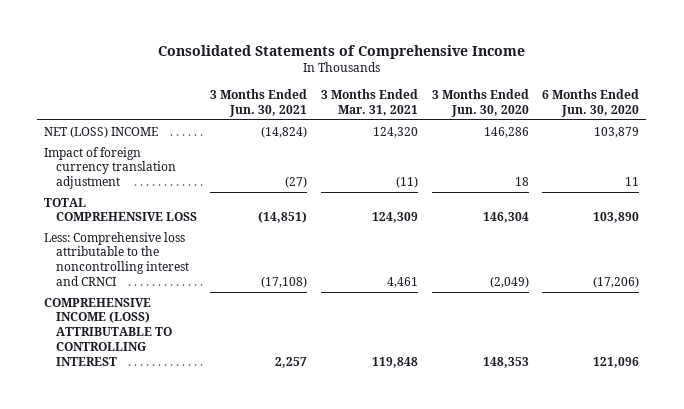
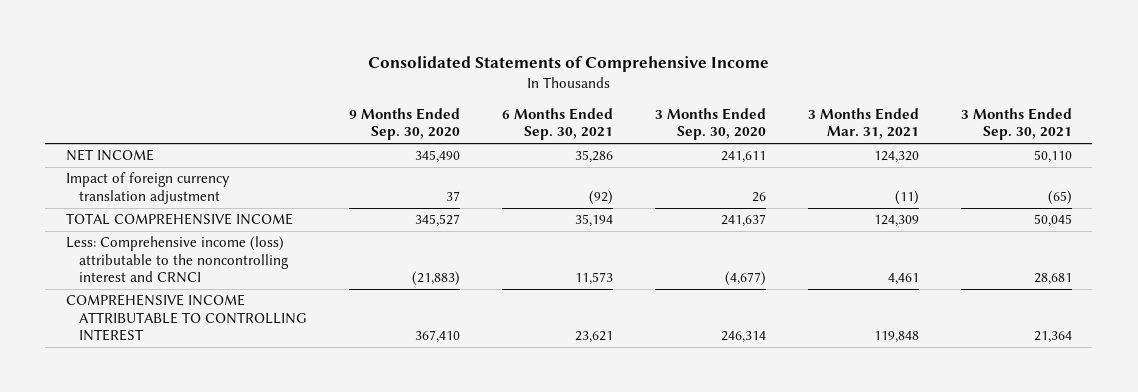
[210,88,308,117] 3 Months Ended Jun. 30, 2021 -> none
[431,88,529,117] 3 Months Ended Jun. 30, 2020 -> none
[542,88,640,117] 6 Months Ended Jun. 30, 2020 -> none
none -> [349,108,461,141] 9 Months Ended Sep. 30, 2020
none -> [502,108,614,141] 6 Months Ended Sep. 30, 2021
none -> [654,108,766,141] 3 Months Ended Sep. 30, 2020
none -> [960,108,1072,141] 3 Months Ended Sep. 30, 2021
[44,125,159,138] NET (LOSS) INCOME -> [65,149,154,162] NET INCOME
[44,197,197,222] TOTAL COMPREHENSIVE LOSS -> [65,213,293,226] TOTAL COMPREHENSIVE INCOME
[44,231,189,287] Less: Comprehensive loss attributable to the noncontrolling interest and CRNCI -> [65,236,290,284] Less: Comprehensive income (loss) attributable to the noncontrolling interest and CRNCI
[44,297,172,367] COMPREHENSIVE INCOME (LOSS) ATTRIBUTABLE TO CONTROLLING INTEREST -> [65,294,308,342] COMPREHENSIVE INCOME ATTRIBUTABLE TO CONTROLLING INTEREST

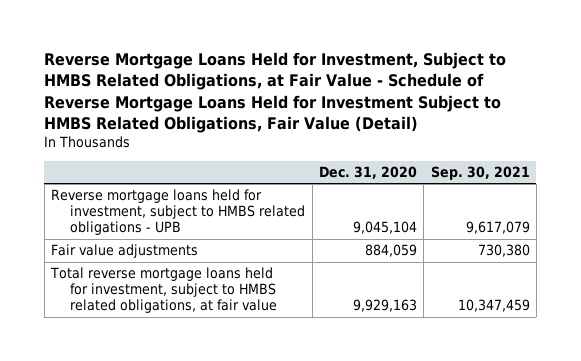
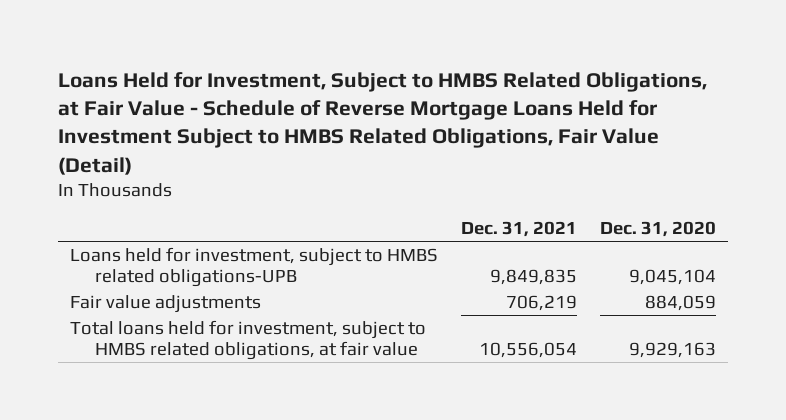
[44,52,507,133] Reverse Mortgage Loans Held for Investment, Subject to HMBS Related Obligations, at Fair Value - Schedule of Reverse Mortgage Loans Held for Investment Subject to HMBS Related Obligations, Fair Value (Detail) -> [58,71,708,175] Loans Held for Investment, Subject to HMBS Related Obligations, at Fair Value - Schedule of Reverse Mortgage Loans Held for Investment Subject to HMBS Related Obligations, Fair Value (Detail)
[430,165,530,180] Sep. 30, 2021 -> none
none -> [461,220,578,237] Dec. 31, 2021
[51,189,306,236] Reverse mortgage loans held for investment, subject to HMBS related obligations - UPB -> [69,247,438,288] Loans held for investment, subject to HMBS related obligations-UPB
[50,267,278,314] Total reverse mortgage loans held for investment, subject to HMBS related obligations, at fair value -> [69,320,426,361] Total loans held for investment, subject to HMBS related obligations, at fair value

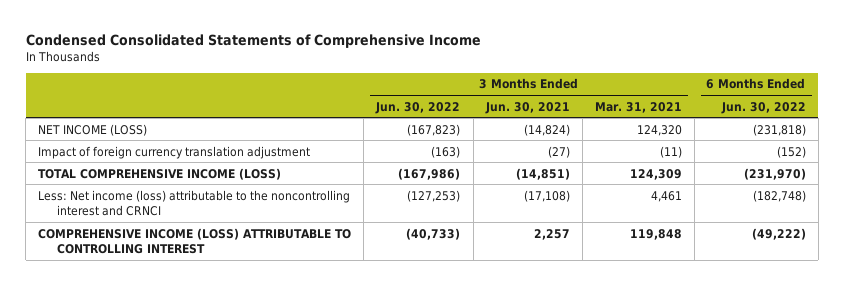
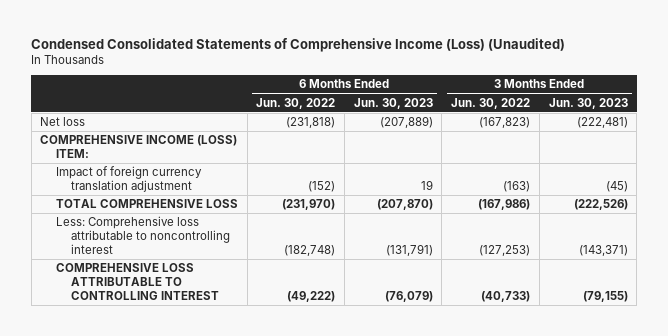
[25,33,481,48] Condensed Consolidated Statements of Comprehensive Income -> [31,37,566,52] Condensed Consolidated Statements of Comprehensive Income (Loss) (Unaudited)
[484,101,570,114] Jun. 30, 2021 -> none
[594,101,682,113] Mar. 31, 2021 -> none
none -> [353,97,433,109] Jun. 30, 2023
none -> [548,97,628,109] Jun. 30, 2023
[38,123,148,136] NET INCOME (LOSS) -> [40,117,86,127] Net loss
none -> [40,135,238,159] COMPREHENSIVE INCOME (LOSS) ITEM:
[38,167,282,180] TOTAL COMPREHENSIVE INCOME (LOSS) -> [55,199,238,209] TOTAL COMPREHENSIVE LOSS
[38,189,351,217] Less: Net income (loss) attributable to the noncontrolling interest and CRNCI -> [55,216,231,255] Less: Comprehensive loss attributable to noncontrolling interest
[38,227,352,255] COMPREHENSIVE INCOME (LOSS) ATTRIBUTABLE TO CONTROLLING INTEREST -> [55,263,220,301] COMPREHENSIVE LOSS ATTRIBUTABLE TO CONTROLLING INTEREST

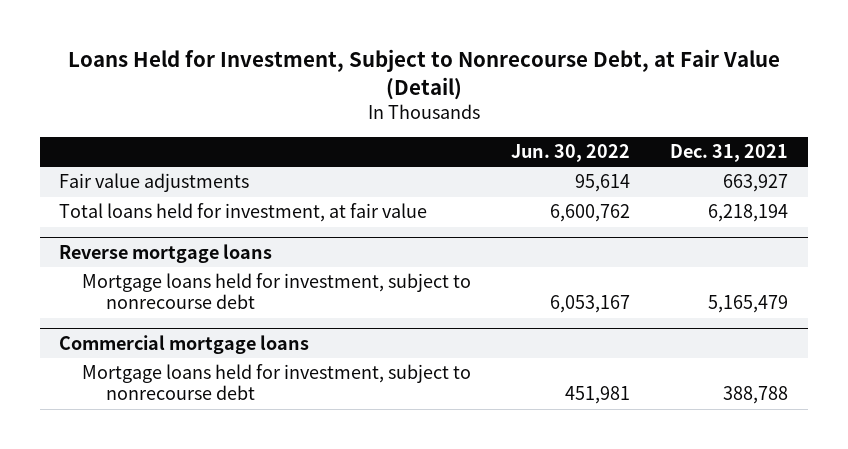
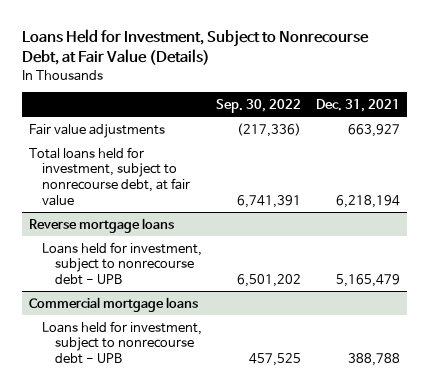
[67,49,780,100] Loans Held for Investment, Subject to Nonrecourse Debt, at Fair Value (Detail) -> [22,29,370,66] Loans Held for Investment, Subject to Nonrecourse Debt, at Fair Value (Details)
[511,144,631,163] Jun. 30, 2022 -> none
none -> [216,99,302,114] Sep. 30, 2022
[59,203,428,223] Total loans held for investment, at fair value -> [29,146,190,206] Total loans held for investment, subject to nonrecourse debt, at fair value
[82,273,472,310] Mortgage loans held for investment, subject to nonrecourse debt -> [41,241,202,286] Loans held for investment, subject to nonrecourse debt - UPB
[82,364,472,401] Mortgage loans held for investment, subject to nonrecourse debt -> [41,320,202,365] Loans held for investment, subject to nonrecourse debt - UPB

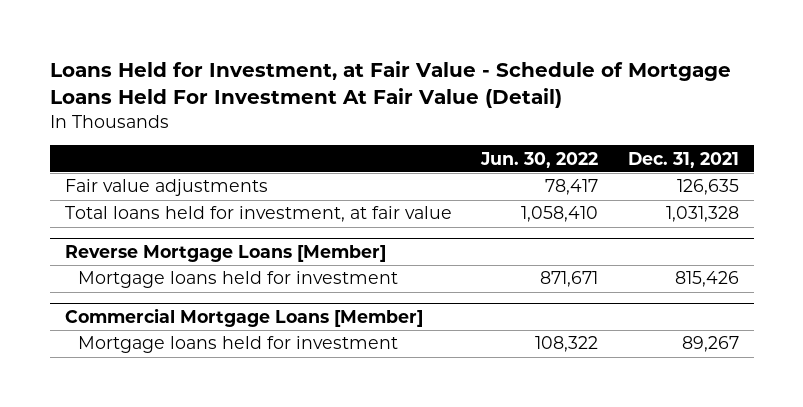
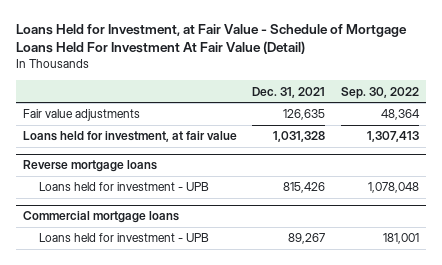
[480,151,599,168] Jun. 30, 2022 -> none
none -> [340,86,419,99] Sep. 30, 2022
[64,206,452,223] Total loans held for investment, at fair value -> [23,131,238,143] Loans held for investment, at fair value
[64,244,386,262] Reverse Mortgage Loans [Member] -> [23,160,158,173] Reverse mortgage loans
[78,271,399,289] Mortgage loans held for investment -> [38,182,209,192] Loans held for investment - UPB
[64,307,423,327] Commercial Mortgage Loans [Member] -> [23,211,180,224] Commercial mortgage loans
[78,336,399,354] Mortgage loans held for investment -> [38,233,209,243] Loans held for investment - UPB

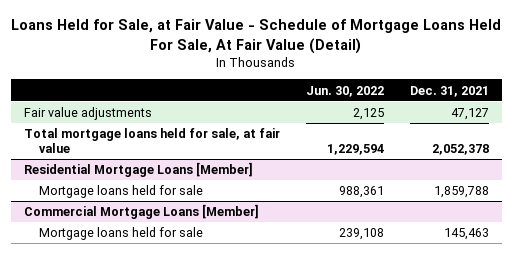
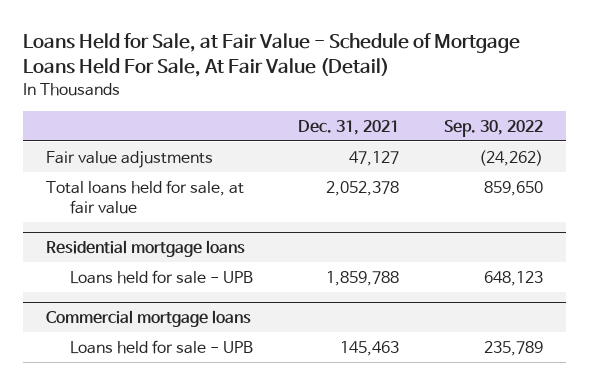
[305,85,384,97] Jun. 30, 2022 -> none
none -> [444,119,544,137] Sep. 30, 2022
[23,128,280,154] Total mortgage loans held for sale, at fair value -> [45,179,244,214] Total loans held for sale, at fair value
[23,162,253,178] Residential Mortgage Loans [Member] -> [45,239,245,257] Residential mortgage loans
[38,185,203,199] Mortgage loans held for sale -> [69,269,253,284] Loans held for sale - UPB
[23,204,259,220] Commercial Mortgage Loans [Member] -> [45,309,251,327] Commercial mortgage loans
[38,227,203,241] Mortgage loans held for sale -> [69,339,253,354] Loans held for sale - UPB

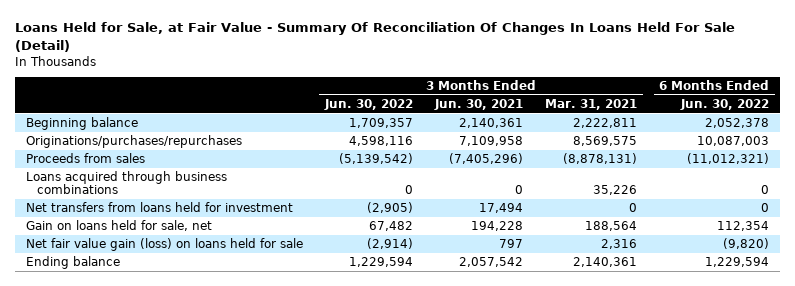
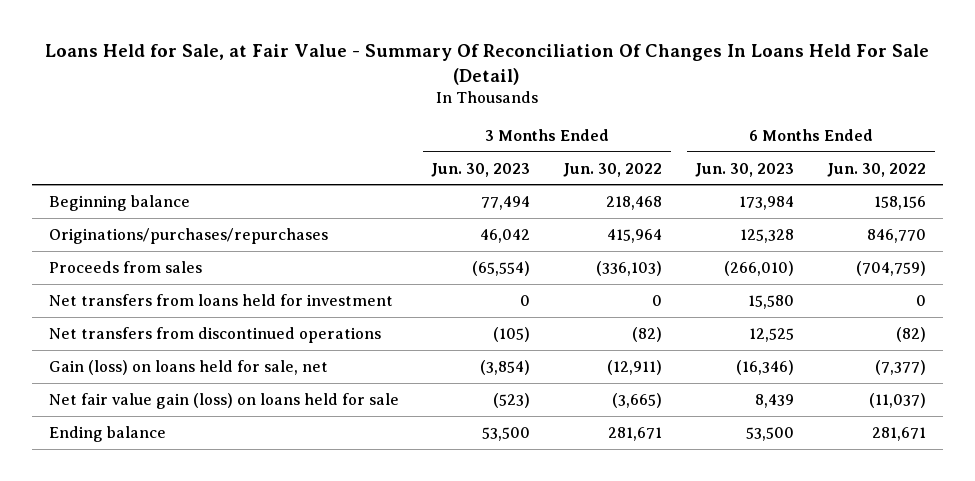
[433,99,523,111] Jun. 30, 2021 -> none
[545,99,638,111] Mar. 31, 2021 -> none
none -> [431,162,531,177] Jun. 30, 2023
none -> [695,162,795,177] Jun. 30, 2023
[25,171,227,195] Loans acquired through business combinations -> none
[348,118,413,129] 1,709,357 -> [606,195,663,210] 218,468
[705,118,770,129] 2,052,378 -> [874,195,927,210] 158,156
[348,136,413,147] 4,598,116 -> [607,228,663,243] 415,964
[697,136,770,147] 10,087,003 -> [867,228,927,243] 846,770
[338,153,413,165] (5,139,542) -> [596,260,663,276] (336,103)
[687,153,770,165] (11,012,321) -> [856,260,927,276] (704,759)
[366,202,413,214] (2,905) -> [652,294,663,306] 0
none -> [48,326,381,343] Net transfers from discontinued operations
[25,220,212,232] Gain on loans held for sale, net -> [48,359,328,375] Gain (loss) on loans held for sale, net
[368,221,413,232] 67,482 -> [607,359,663,375] (12,911)
[717,221,770,232] 112,354 -> [875,359,927,375] (7,377)
[366,238,413,250] (2,914) -> [612,392,663,408] (3,665)
[723,238,770,250] (9,820) -> [869,392,927,408] (11,037)
[348,257,413,268] 1,229,594 -> [608,426,663,441] 281,671
[705,257,770,268] 1,229,594 -> [872,426,927,441] 281,671

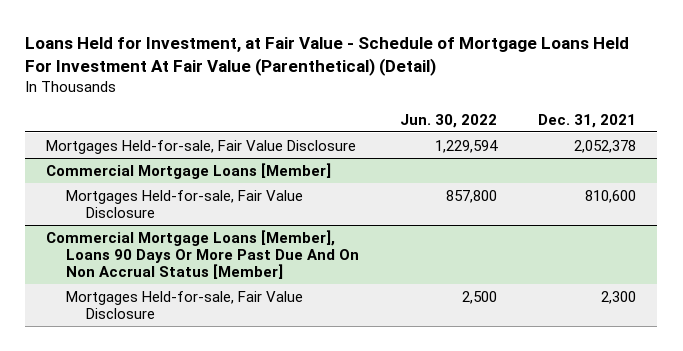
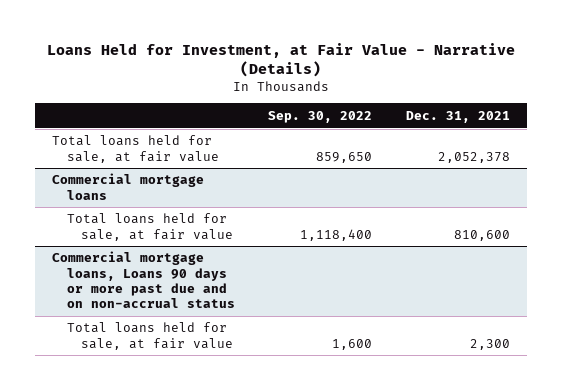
[25,36,630,76] Loans Held for Investment, at Fair Value - Schedule of Mortgage Loans Held For Investment At Fair Value (Parenthetical) (Detail) -> [47,42,516,78] Loans Held for Investment, at Fair Value - Narrative (Details)
[400,113,498,128] Jun. 30, 2022 -> none
none -> [268,110,373,123] Sep. 30, 2022
[46,139,357,154] Mortgages Held-for-sale, Fair Value Disclosure -> [52,135,219,163] Total loans held for sale, at fair value
[46,162,332,179] Commercial Mortgage Loans [Member] -> [52,173,205,200] Commercial mortgage loans
[65,189,303,218] Mortgages Held-for-sale, Fair Value Disclosure -> [66,213,234,241] Total loans held for sale, at fair value
[46,229,359,280] Commercial Mortgage Loans [Member], Loans 90 Days Or More Past Due And On Non Accrual Status [Member] -> [52,251,235,309] Commercial mortgage loans, Loans 90 days or more past due and on non-accrual status
[65,290,303,319] Mortgages Held-for-sale, Fair Value Disclosure -> [66,322,234,350] Total loans held for sale, at fair value

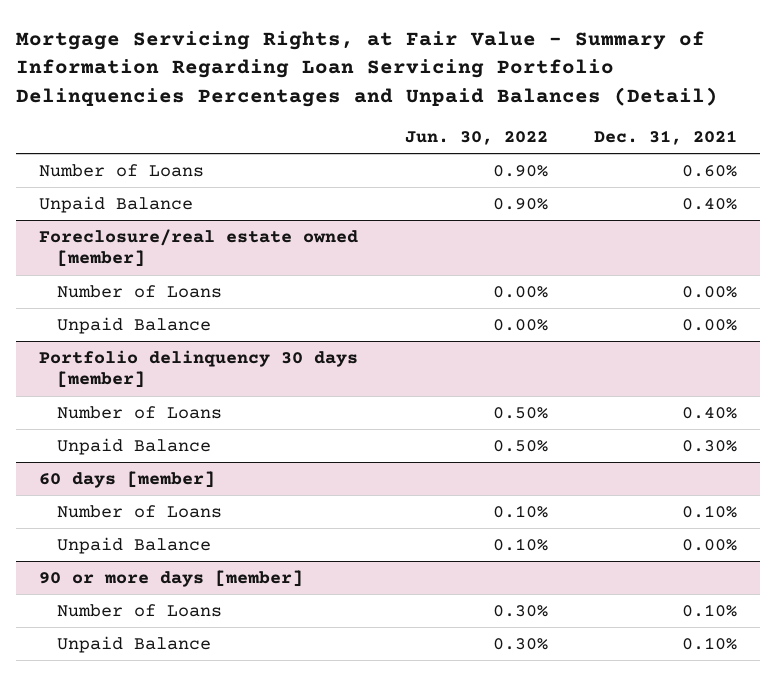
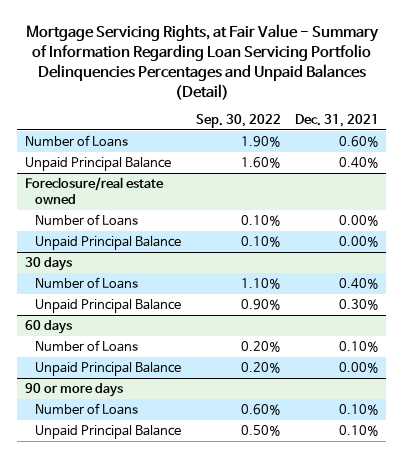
[404,130,548,145] Jun. 30, 2022 -> none
none -> [195,114,281,129] Sep. 30, 2022
[39,195,194,213] Unpaid Balance -> [24,156,171,171] Unpaid Principal Balance
[39,228,359,268] Foreclosure/real estate owned [member] -> [24,176,164,206] Foreclosure/real estate owned
[57,316,212,334] Unpaid Balance -> [35,235,182,250] Unpaid Principal Balance
[39,349,359,389] Portfolio delinquency 30 days [member] -> [24,256,72,271] 30 days
[57,437,212,455] Unpaid Balance -> [35,298,182,313] Unpaid Principal Balance
[39,470,216,488] 60 days [member] -> [24,319,72,334] 60 days
[57,536,212,554] Unpaid Balance -> [35,361,182,376] Unpaid Principal Balance
[39,569,304,587] 90 or more days [member] -> [24,382,123,397] 90 or more days
[57,635,212,653] Unpaid Balance -> [35,424,182,439] Unpaid Principal Balance

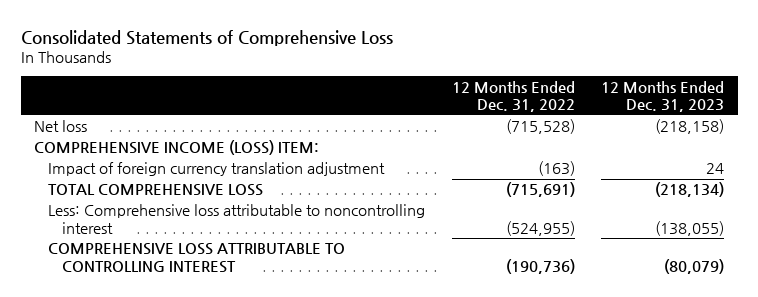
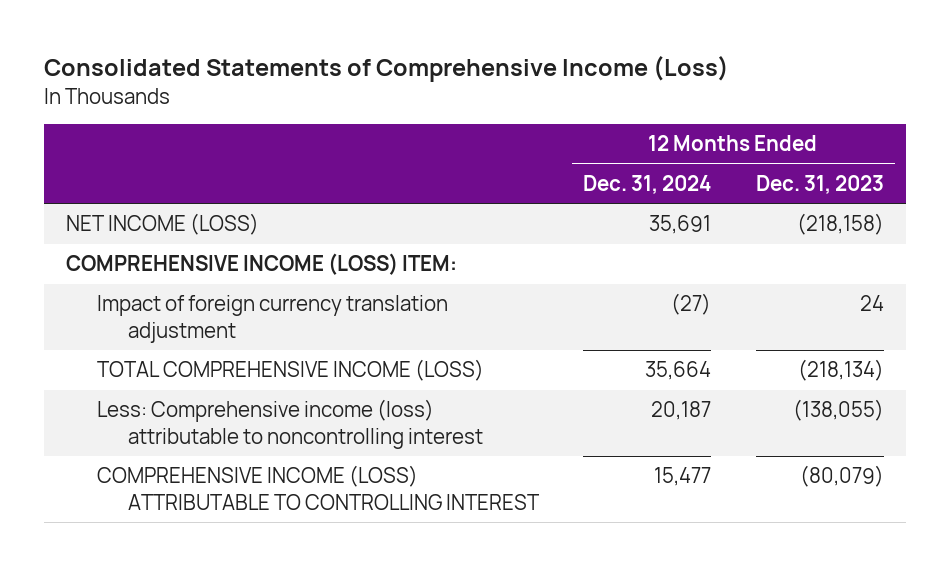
[20,29,393,46] Consolidated Statements of Comprehensive Loss -> [43,55,729,82] Consolidated Statements of Comprehensive Income (Loss)
[451,80,575,113] 12 Months Ended Dec. 31, 2022 -> none
none -> [583,175,712,195] Dec. 31, 2024
[33,120,87,133] Net loss -> [66,213,260,236] NET INCOME (LOSS)
[48,184,264,197] TOTAL COMPREHENSIVE LOSS -> [97,359,485,382] TOTAL COMPREHENSIVE INCOME (LOSS)
[48,204,426,234] Less: Comprehensive loss attributable to noncontrolling interest -> [97,399,483,449] Less: Comprehensive income (loss) attributable to noncontrolling interest
[48,243,346,273] COMPREHENSIVE LOSS ATTRIBUTABLE TO CONTROLLING INTEREST -> [97,465,540,510] COMPREHENSIVE INCOME (LOSS) ATTRIBUTABLE TO CONTROLLING INTEREST

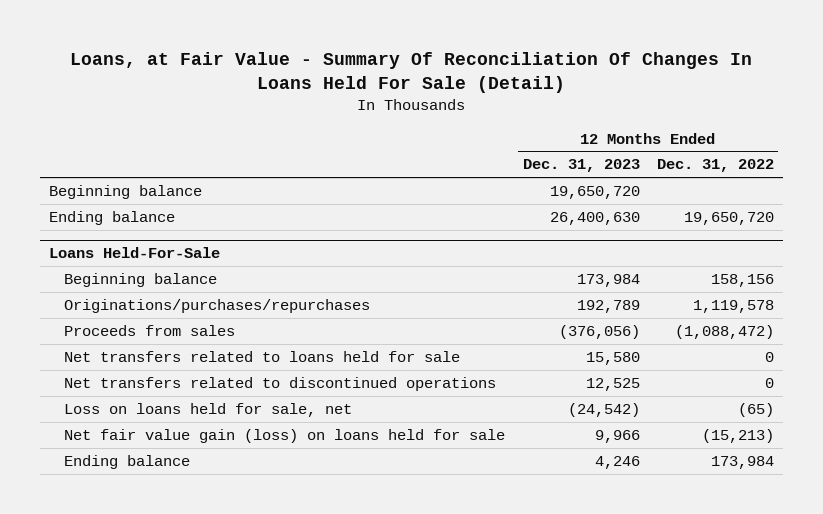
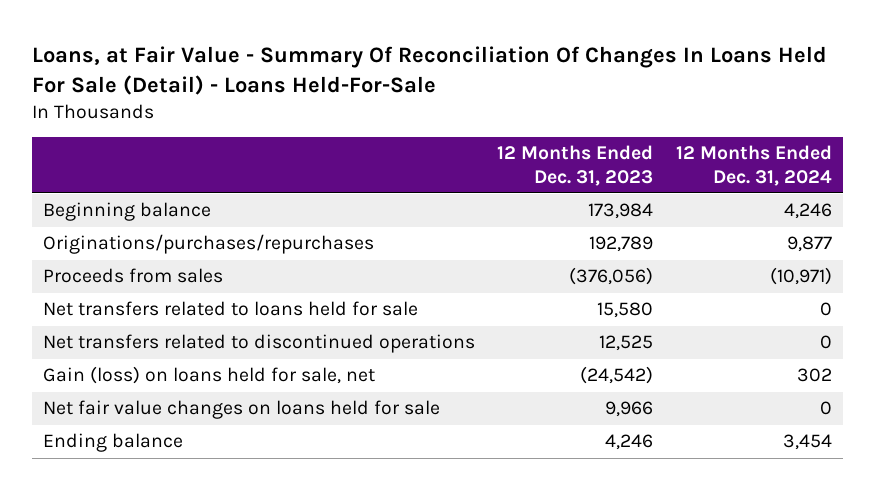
[70,51,753,93] Loans, at Fair Value - Summary Of Reconciliation Of Changes In Loans Held For Sale (Detail) -> [31,45,827,95] Loans, at Fair Value - Summary Of Reconciliation Of Changes In Loans Held For Sale (Detail) - Loans Held-For-Sale
[657,159,775,173] Dec. 31, 2022 -> none
none -> [675,145,832,186] 12 Months Ended Dec. 31, 2024
[48,184,202,199] Beginning balance -> none
[48,210,175,225] Ending balance -> none
[48,247,220,259] Loans Held-For-Sale -> none
[64,402,353,417] Loss on loans held for sale, net -> [42,366,375,385] Gain (loss) on loans held for sale, net
[64,428,506,443] Net fair value gain (loss) on loans held for sale -> [42,400,440,420] Net fair value changes on loans held for sale

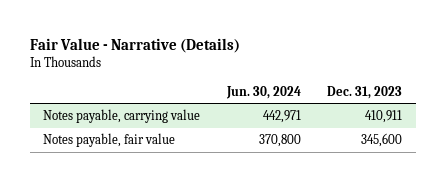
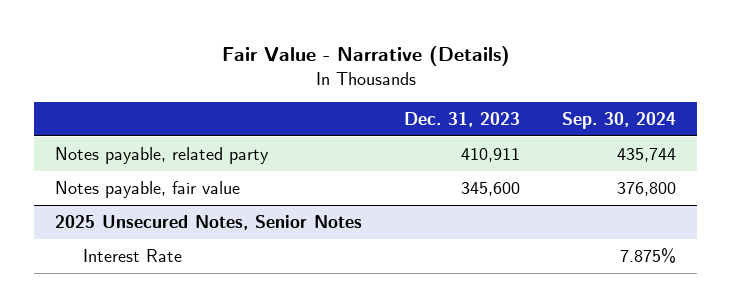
[225,85,301,99] Jun. 30, 2024 -> none
none -> [562,112,677,130] Sep. 30, 2024
[43,109,201,124] Notes payable, carrying value -> [55,146,270,164] Notes payable, related party
none -> [55,214,363,230] 2025 Unsecured Notes, Senior Notes
none -> [83,248,183,262] Interest Rate

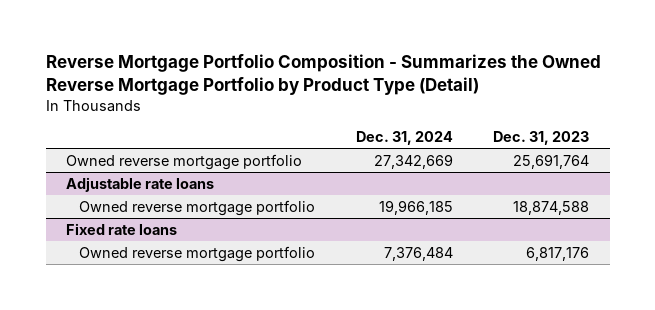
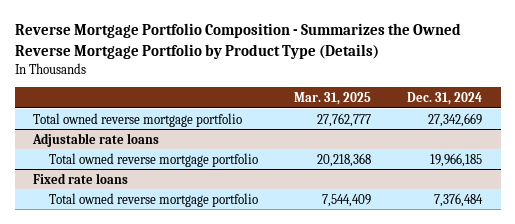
[45,54,601,95] Reverse Mortgage Portfolio Composition - Summarizes the Owned Reverse Mortgage Portfolio by Product Type (Detail) -> [14,23,461,60] Reverse Mortgage Portfolio Composition - Summarizes the Owned Reverse Mortgage Portfolio by Product Type (Details)
[493,131,590,146] Dec. 31, 2023 -> none
none -> [294,91,372,105] Mar. 31, 2025
[65,153,302,170] Owned reverse mortgage portfolio -> [33,112,243,127] Total owned reverse mortgage portfolio
[79,199,316,216] Owned reverse mortgage portfolio -> [48,152,258,167] Total owned reverse mortgage portfolio
[79,245,316,262] Owned reverse mortgage portfolio -> [48,192,258,207] Total owned reverse mortgage portfolio

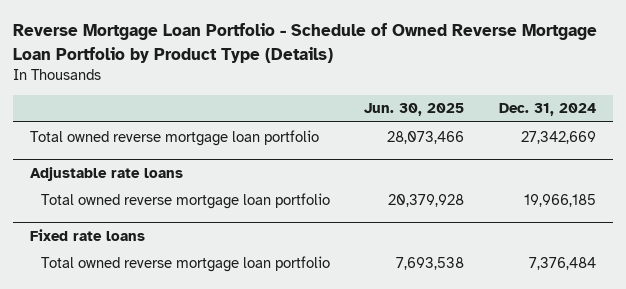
[14,23,461,60] Reverse Mortgage Portfolio Composition - Summarizes the Owned Reverse Mortgage Portfolio by Product Type (Details) -> [13,23,598,63] Reverse Mortgage Loan Portfolio - Schedule of Owned Reverse Mortgage Loan Portfolio by Product Type (Details)
[294,91,372,105] Mar. 31, 2025 -> none
none -> [364,103,465,117] Jun. 30, 2025
[33,112,243,127] Total owned reverse mortgage portfolio -> [30,129,320,146] Total owned reverse mortgage loan portfolio
[48,152,258,167] Total owned reverse mortgage portfolio -> [41,192,331,209] Total owned reverse mortgage loan portfolio
[48,192,258,207] Total owned reverse mortgage portfolio -> [41,255,331,272] Total owned reverse mortgage loan portfolio

